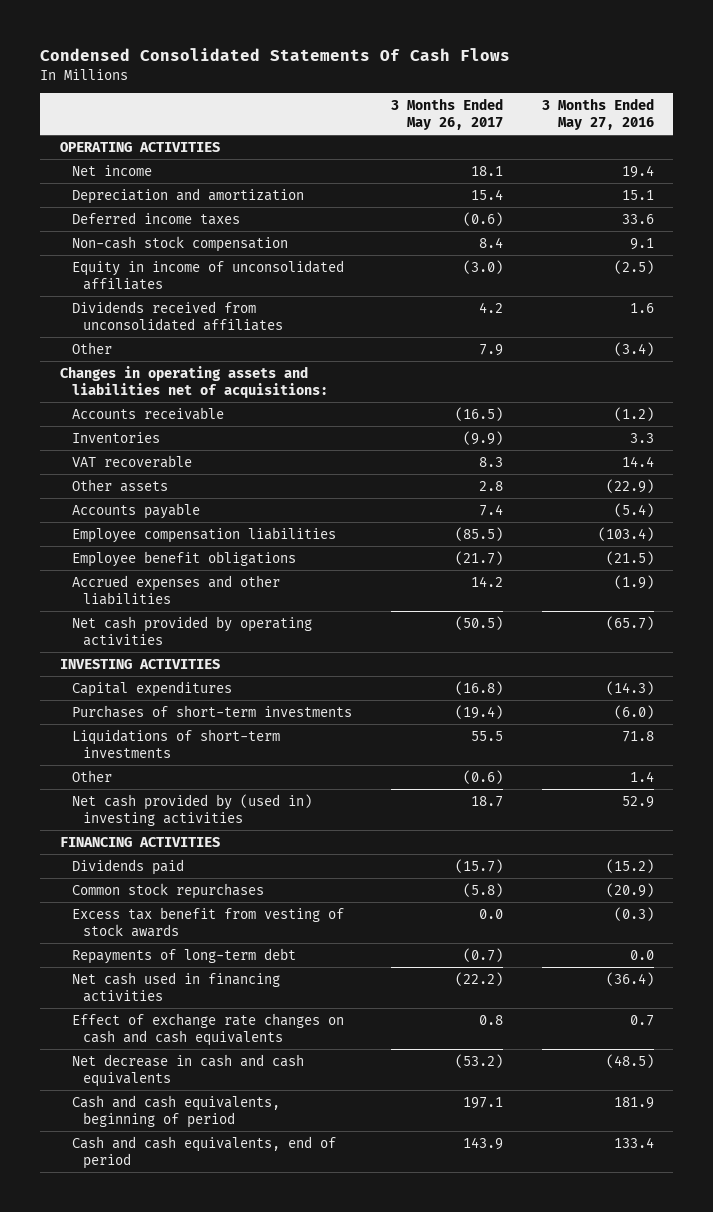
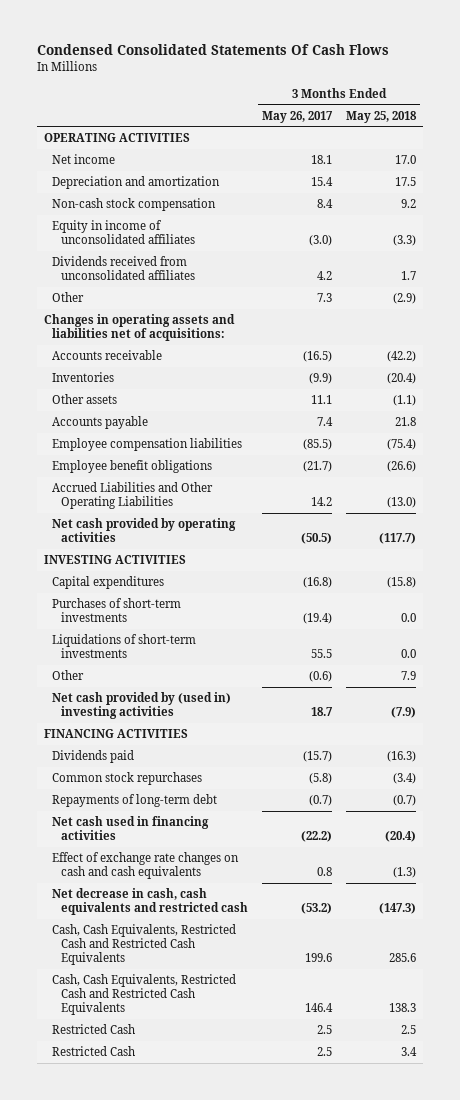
[541,97,654,131] 3 Months Ended May 27, 2016 -> none
none -> [346,110,418,123] May 25, 2018
[71,211,240,225] Deferred income taxes -> none
[478,343,503,356] 7.9 -> [316,293,332,303] 7.3
[71,454,192,468] VAT recoverable -> none
[478,480,503,491] 2.8 -> [310,395,332,405] 11.1
[71,574,280,605] Accrued expenses and other liabilities -> [52,482,214,510] Accrued Liabilities and Other Operating Liabilities
[71,906,344,937] Excess tax benefit from vesting of stock awards -> none
[71,1094,280,1128] Cash and cash equivalents, beginning of period -> none
[71,1135,336,1169] Cash and cash equivalents, end of period -> none
[71,1053,304,1087] Net decrease in cash and cash equivalents -> [52,888,248,916] Net decrease in cash, cash equivalents and restricted cash
none -> [52,924,237,965] Cash, Cash Equivalents, Restricted Cash and Restricted Cash Equivalents
none -> [52,974,237,1015] Cash, Cash Equivalents, Restricted Cash and Restricted Cash Equivalents
none -> [52,1024,136,1035] Restricted Cash
none -> [52,1046,136,1057] Restricted Cash

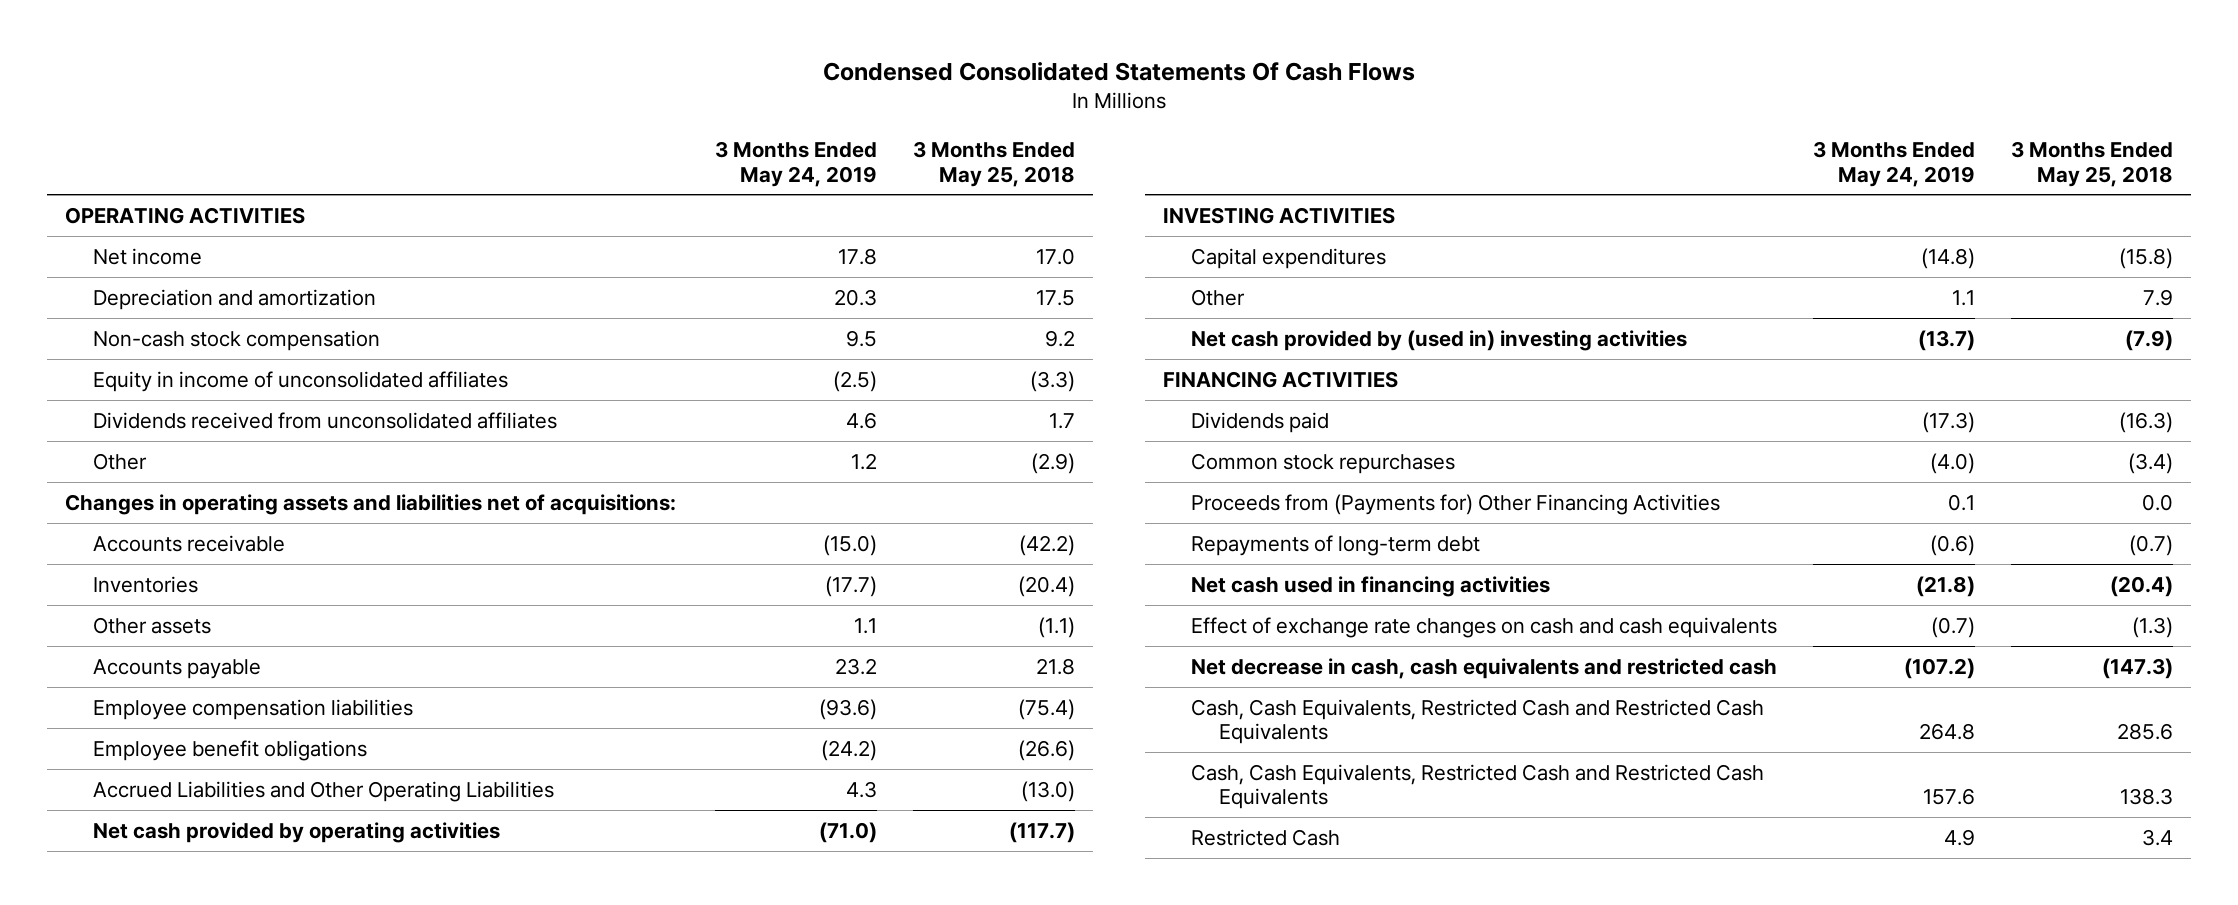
[261,110,333,123] May 26, 2017 -> none
none -> [715,140,878,187] 3 Months Ended May 24, 2019
[52,598,182,623] Purchases of short-term investments -> none
[52,634,197,659] Liquidations of short-term investments -> none
none -> [1190,493,1720,515] Proceeds from (Payments for) Other Financing Activities
[52,1024,136,1035] Restricted Cash -> none

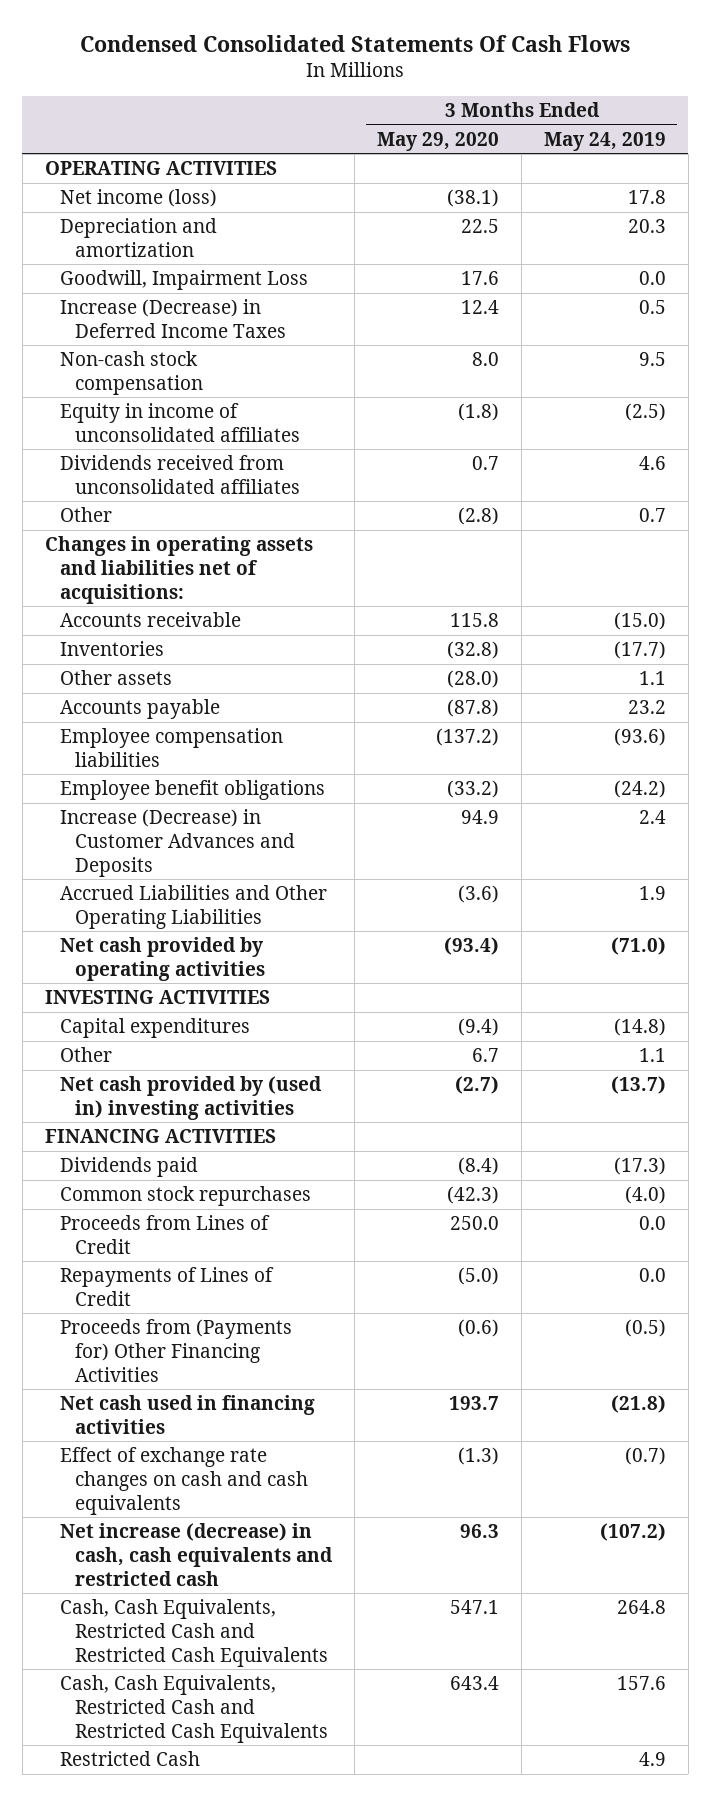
[913,140,1076,187] 3 Months Ended May 25, 2018 -> none
none -> [377,131,500,151] May 29, 2020
[93,247,203,265] Net income -> [60,189,218,208] Net income (loss)
none -> [60,270,309,291] Goodwill, Impairment Loss
none -> [60,299,287,338] Increase (Decrease) in Deferred Income Taxes
[851,452,878,470] 1.2 -> [639,508,667,523] 0.7
none -> [60,809,296,877] Increase (Decrease) in Customer Advances and Deposits
[846,780,878,798] 4.3 -> [639,886,667,901] 1.9
[1190,534,1480,556] Repayments of long-term debt -> none
none -> [60,1215,271,1254] Proceeds from Lines of Credit
none -> [60,1267,275,1306] Repayments of Lines of Credit
[1947,493,1975,511] 0.1 -> [625,1319,667,1338] (0.5)
[1190,657,1777,679] Net decrease in cash, cash equivalents and restricted cash -> [60,1523,334,1586] Net increase (decrease) in cash, cash equivalents and restricted cash

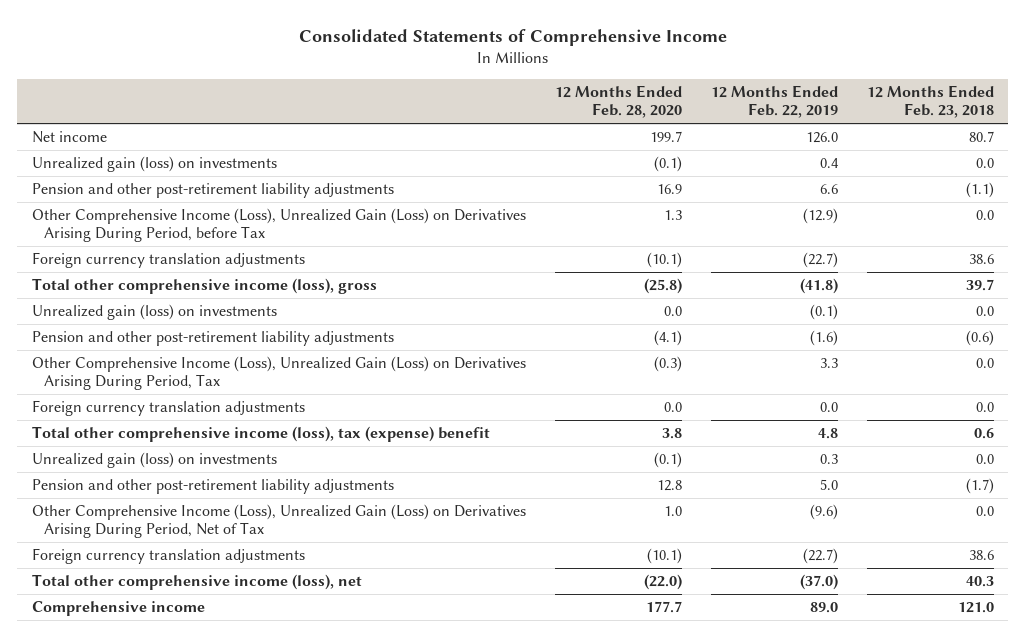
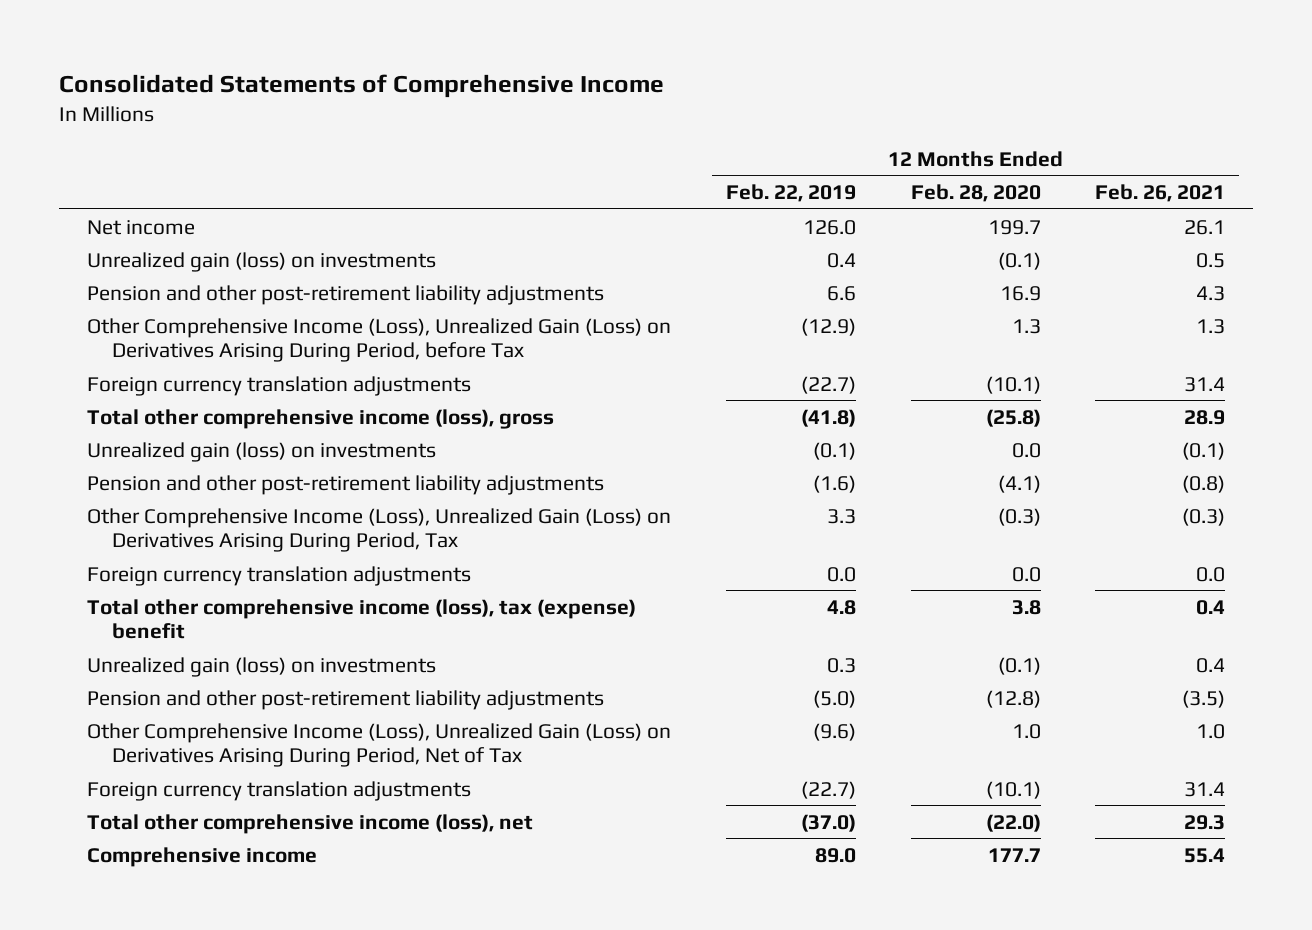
[866,84,994,119] 12 Months Ended Feb. 23, 2018 -> none
none -> [1095,183,1226,202] Feb. 26, 2021
[656,480,682,492] 12.8 -> [985,689,1041,708] (12.8)
[819,479,838,491] 5.0 -> [812,689,856,708] (5.0)

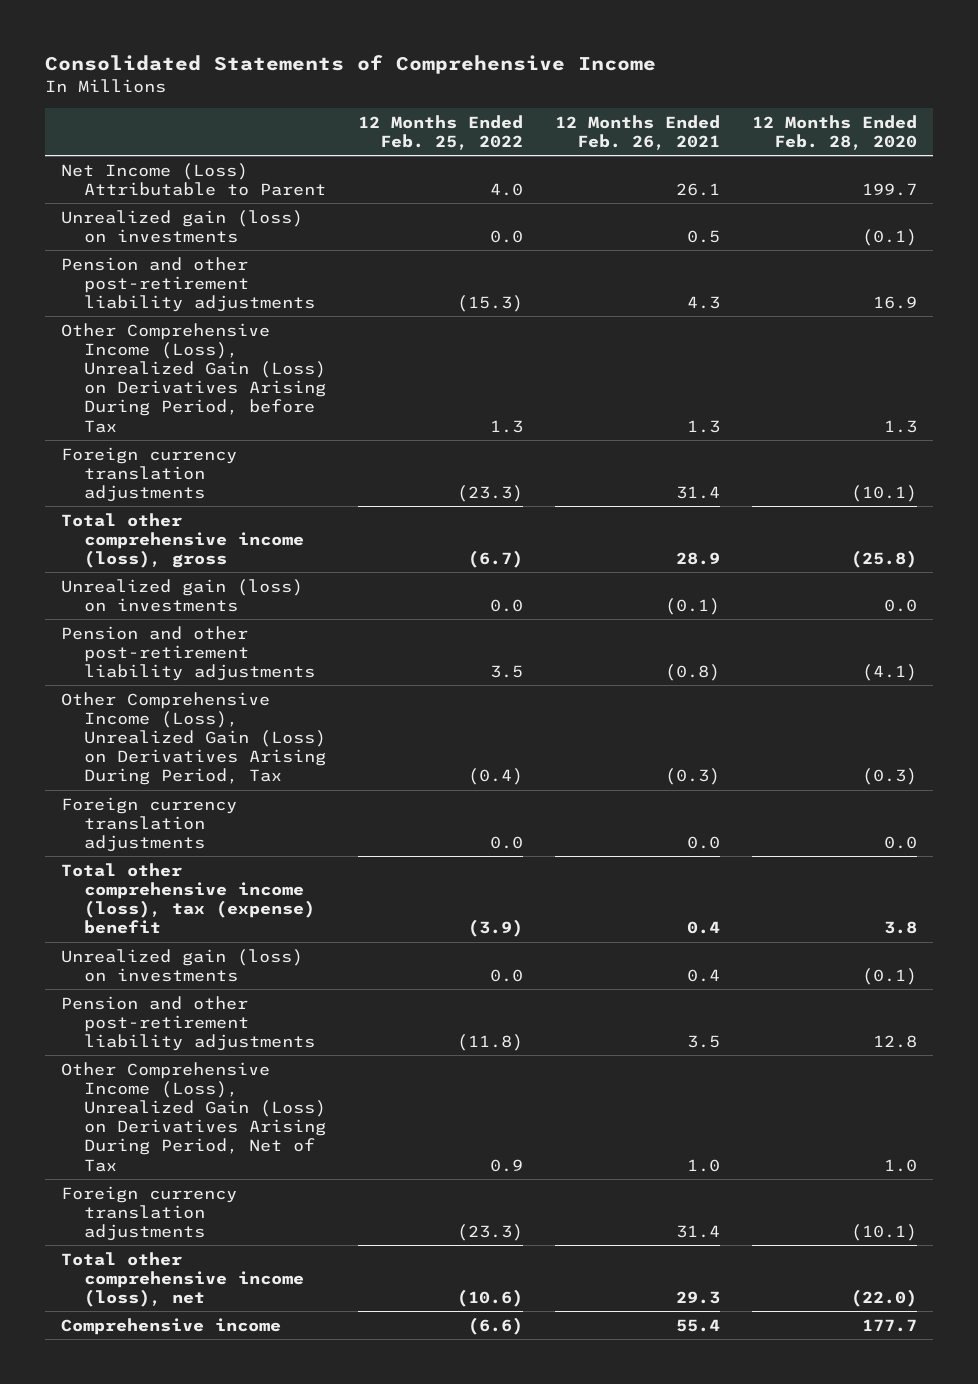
[725,183,856,202] Feb. 22, 2019 -> none
none -> [357,114,523,150] 12 Months Ended Feb. 25, 2022
[86,219,195,235] Net income -> [61,162,327,196] Net Income (Loss) Attributable to Parent
[985,689,1041,708] (12.8) -> [872,1035,917,1049] 12.8
[1182,689,1226,708] (3.5) -> [686,1035,720,1049] 3.5

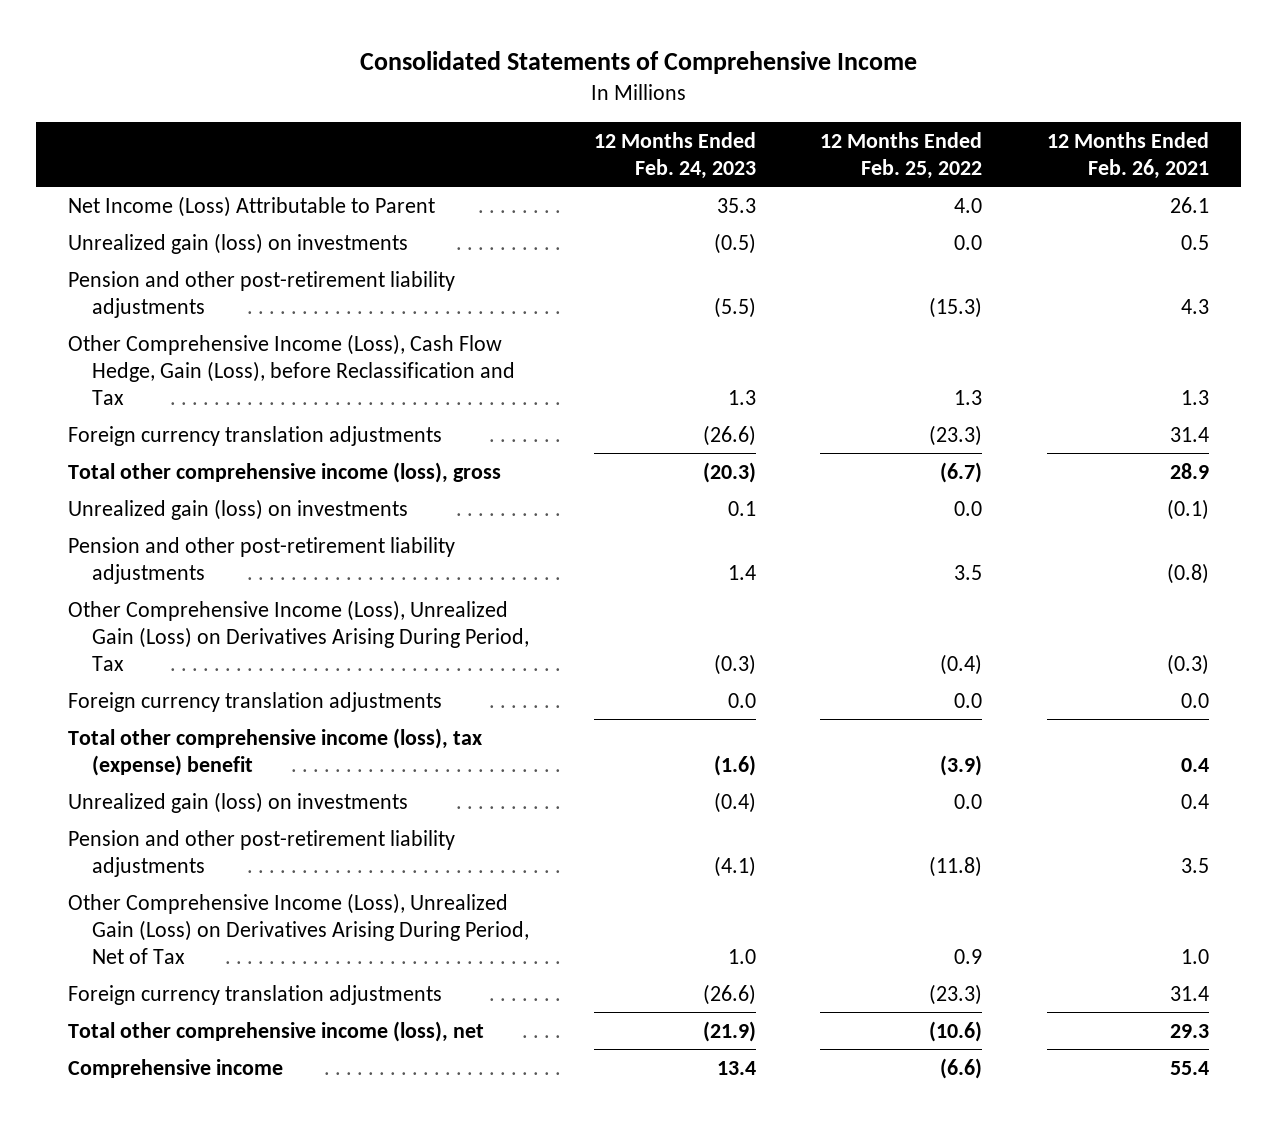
[751,114,917,150] 12 Months Ended Feb. 28, 2020 -> none
none -> [593,131,756,179] 12 Months Ended Feb. 24, 2023
[61,322,327,433] Other Comprehensive Income (Loss), Unrealized Gain (Loss) on Derivatives Arising During Period, before Tax -> [68,333,515,405] Other Comprehensive Income (Loss), Cash Flow Hedge, Gain (Loss), before Reclassification and Tax

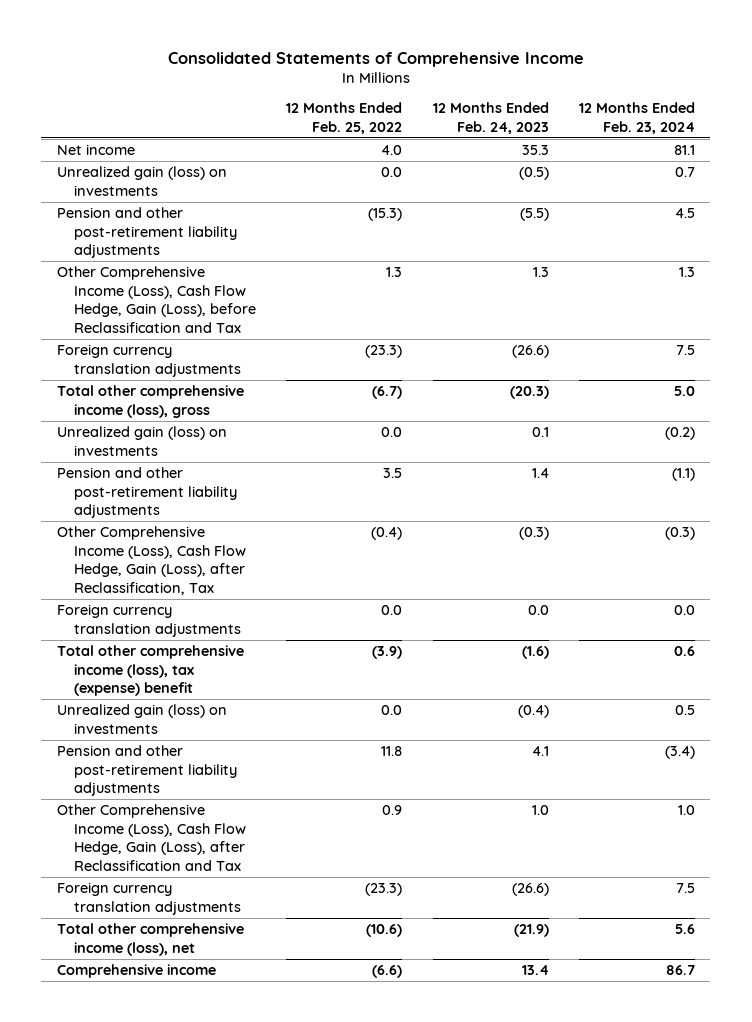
[1047,131,1210,179] 12 Months Ended Feb. 26, 2021 -> none
none -> [578,102,695,134] 12 Months Ended Feb. 23, 2024
[68,195,436,217] Net Income (Loss) Attributable to Parent -> [56,144,135,156] Net income
[68,599,529,671] Other Comprehensive Income (Loss), Unrealized Gain (Loss) on Derivatives Arising During Period, Tax -> [56,526,247,595] Other Comprehensive Income (Loss), Cash Flow Hedge, Gain (Loss), after Reclassification, Tax
[713,855,756,877] (4.1) -> [531,746,549,757] 4.1
[929,855,983,877] (11.8) -> [381,746,403,757] 11.8
[68,892,529,964] Other Comprehensive Income (Loss), Unrealized Gain (Loss) on Derivatives Arising During Period, Net of Tax -> [56,804,247,871] Other Comprehensive Income (Loss), Cash Flow Hedge, Gain (Loss), after Reclassification and Tax

